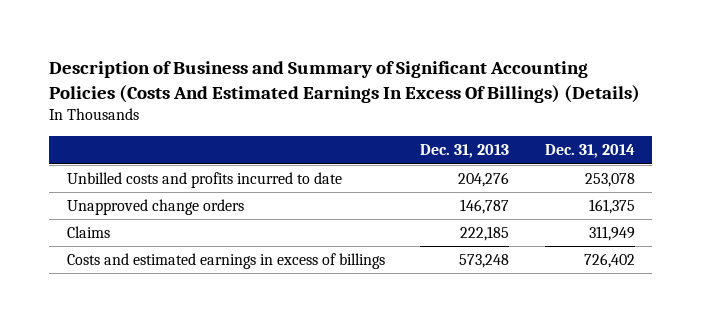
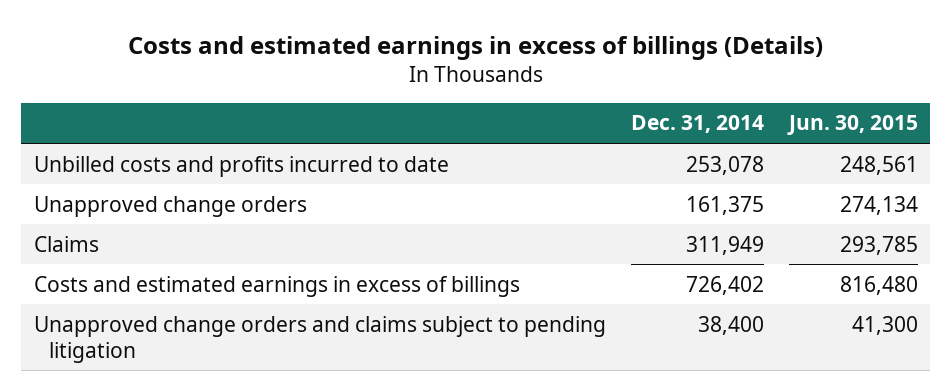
[49,61,641,103] Description of Business and Summary of Significant Accounting Policies (Costs And Estimated Earnings In Excess Of Billings) (Details) -> [127,35,823,60] Costs and estimated earnings in excess of billings (Details)
[420,144,510,159] Dec. 31, 2013 -> none
none -> [786,115,918,136] Jun. 30, 2015
none -> [33,315,606,363] Unapproved change orders and claims subject to pending litigation

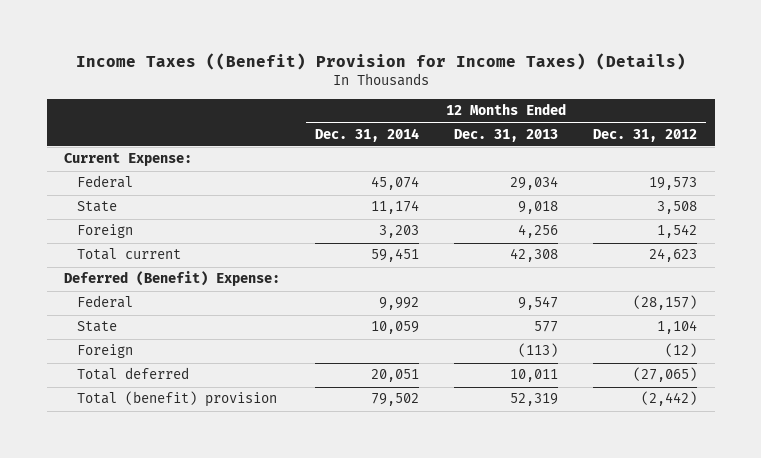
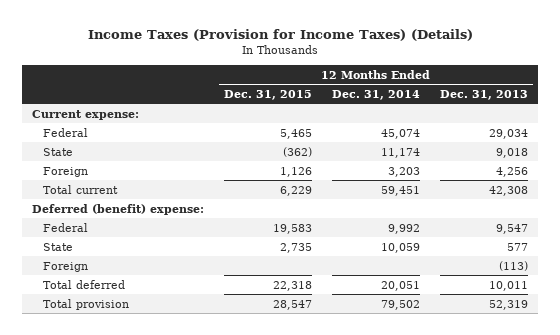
[75,53,686,71] Income Taxes ((Benefit) Provision for Income Taxes) (Details) -> [87,28,473,41] Income Taxes (Provision for Income Taxes) (Details)
[593,128,698,142] Dec. 31, 2012 -> none
none -> [223,89,312,100] Dec. 31, 2015
[64,153,193,167] Current Expense: -> [31,109,139,120] Current expense:
[64,271,281,287] Deferred (Benefit) Expense: -> [31,203,204,215] Deferred (benefit) expense:
[77,391,278,408] Total (benefit) provision -> [42,298,129,310] Total provision

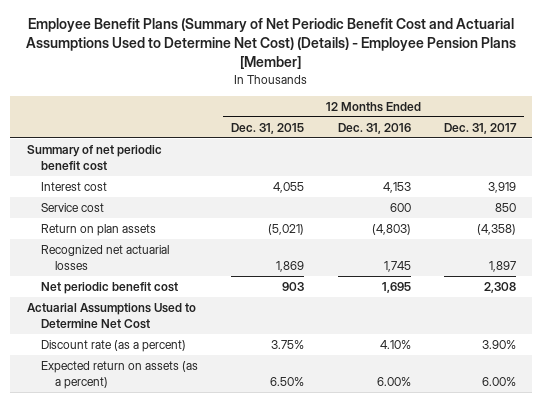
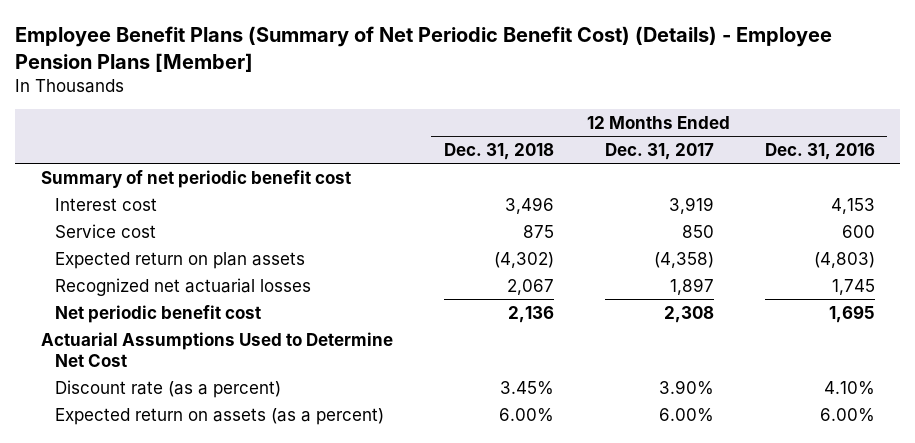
[26,18,517,69] Employee Benefit Plans (Summary of Net Periodic Benefit Cost and Actuarial Assumptions Used to Determine Net Cost) (Details) - Employee Pension Plans [Member] -> [15,25,833,72] Employee Benefit Plans (Summary of Net Periodic Benefit Cost) (Details) - Employee Pension Plans [Member]
[231,122,305,134] Dec. 31, 2015 -> none
none -> [443,143,554,161] Dec. 31, 2018
[41,223,157,236] Return on plan assets -> [55,251,306,269] Expected return on plan assets

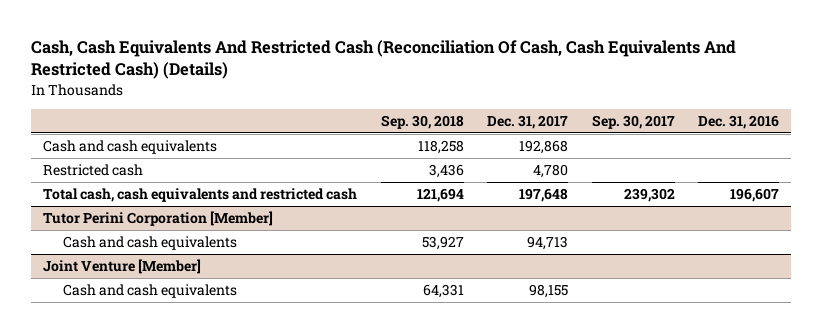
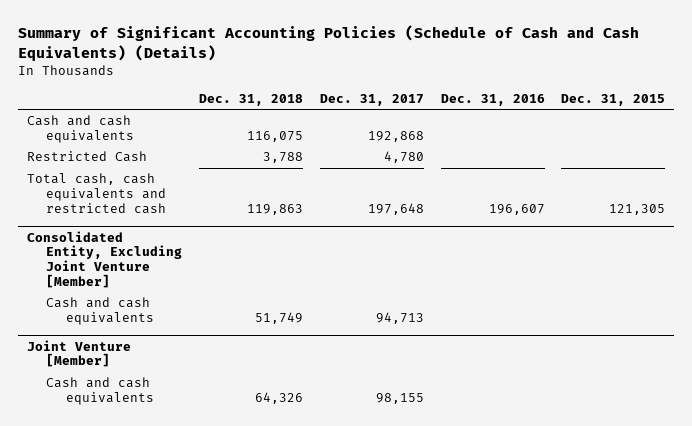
[31,40,737,80] Cash, Cash Equivalents And Restricted Cash (Reconciliation Of Cash, Cash Equivalents And Restricted Cash) (Details) -> [18,24,640,61] Summary of Significant Accounting Policies (Schedule of Cash and Cash Equivalents) (Details)
[380,114,464,129] Sep. 30, 2018 -> none
[591,114,675,129] Sep. 30, 2017 -> none
none -> [198,93,303,106] Dec. 31, 2018
none -> [561,93,666,106] Dec. 31, 2015
[43,164,144,177] Restricted cash -> [26,151,147,163] Restricted Cash
[43,211,274,227] Tutor Perini Corporation [Member] -> none
none -> [26,230,183,288] Consolidated Entity, Excluding Joint Venture [Member]

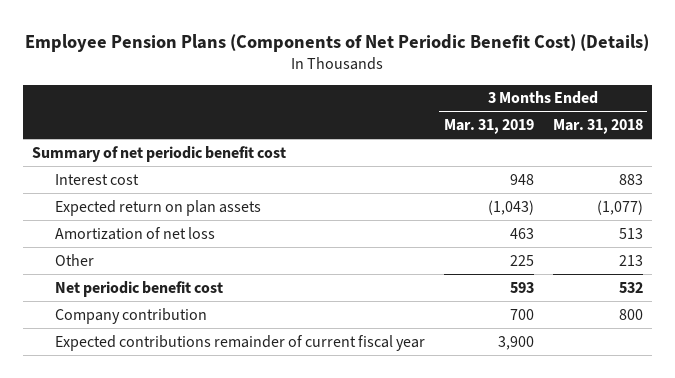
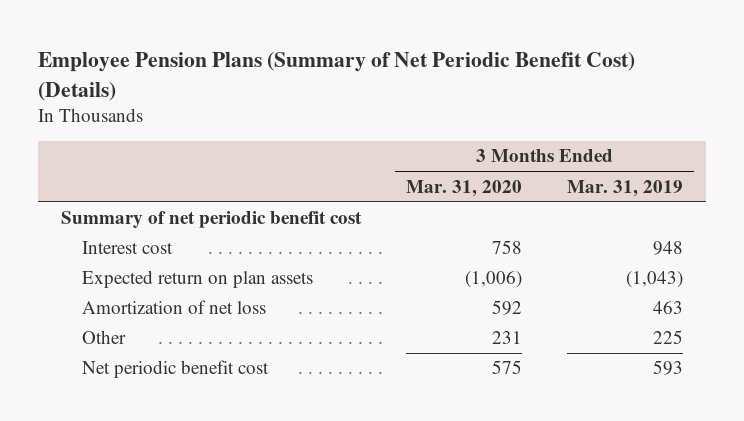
[25,33,650,52] Employee Pension Plans (Components of Net Periodic Benefit Cost) (Details) -> [38,52,636,101] Employee Pension Plans (Summary of Net Periodic Benefit Cost) (Details)
[552,118,643,134] Mar. 31, 2018 -> none
none -> [405,179,522,197] Mar. 31, 2020
[55,307,208,324] Company contribution -> none
[55,334,426,351] Expected contributions remainder of current fiscal year -> none

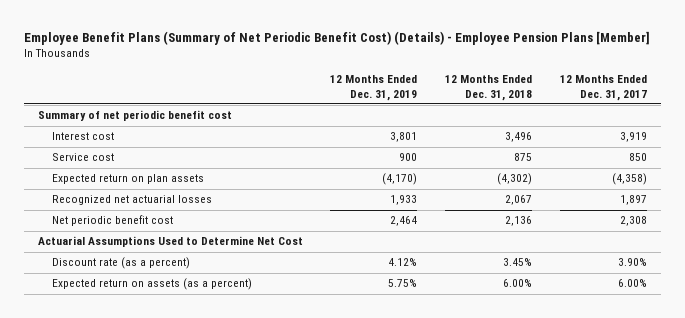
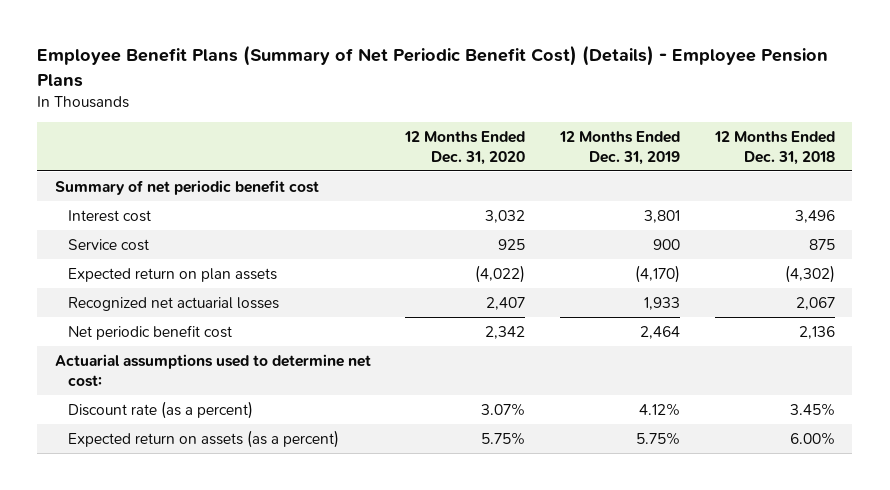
[23,30,650,45] Employee Benefit Plans (Summary of Net Periodic Benefit Cost) (Details) - Employee Pension Plans [Member] -> [37,45,829,87] Employee Benefit Plans (Summary of Net Periodic Benefit Cost) (Details) - Employee Pension Plans
[560,74,648,101] 12 Months Ended Dec. 31, 2017 -> none
none -> [404,130,526,165] 12 Months Ended Dec. 31, 2020
[37,236,303,248] Actuarial Assumptions Used to Determine Net Cost -> [54,353,371,387] Actuarial assumptions used to determine net cost:

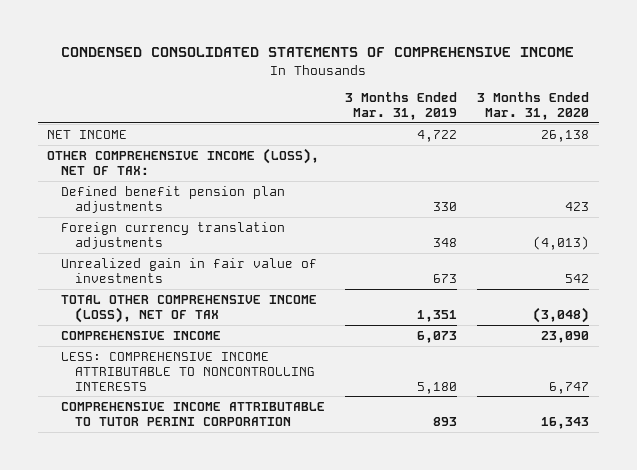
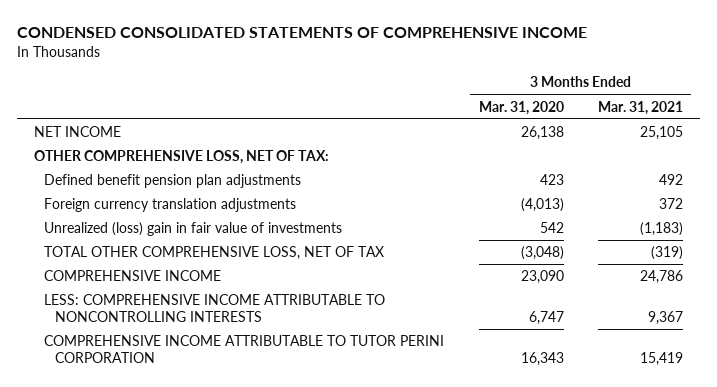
[345,92,458,121] 3 Months Ended Mar. 31, 2019 -> none
none -> [597,100,683,115] Mar. 31, 2021
[47,147,320,175] OTHER COMPREHENSIVE INCOME (LOSS), NET OF TAX: -> [33,150,329,165] OTHER COMPREHENSIVE LOSS, NET OF TAX:
[61,257,318,283] Unrealized gain in fair value of investments -> [44,222,343,237] Unrealized (loss) gain in fair value of investments
[61,294,318,323] TOTAL OTHER COMPREHENSIVE INCOME (LOSS), NET OF TAX -> [44,246,385,261] TOTAL OTHER COMPREHENSIVE LOSS, NET OF TAX

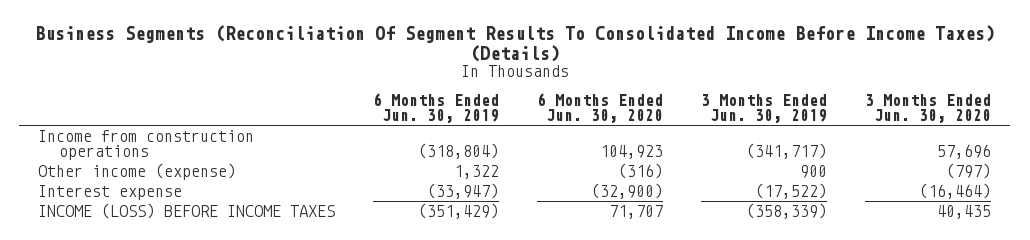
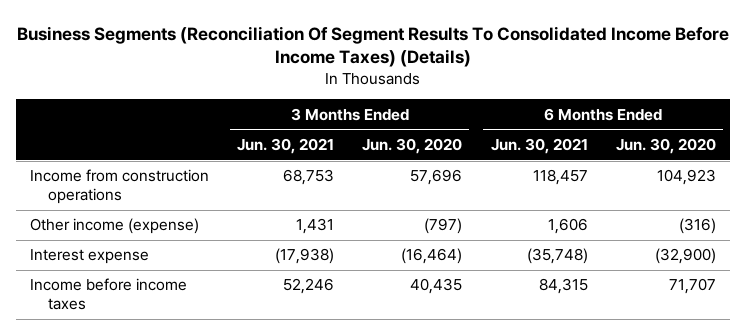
[373,92,500,124] 6 Months Ended Jun. 30, 2019 -> none
[701,93,828,124] 3 Months Ended Jun. 30, 2019 -> none
none -> [237,137,335,154] Jun. 30, 2021
none -> [490,137,588,154] Jun. 30, 2021
[38,202,336,219] INCOME (LOSS) BEFORE INCOME TAXES -> [29,278,187,311] Income before income taxes

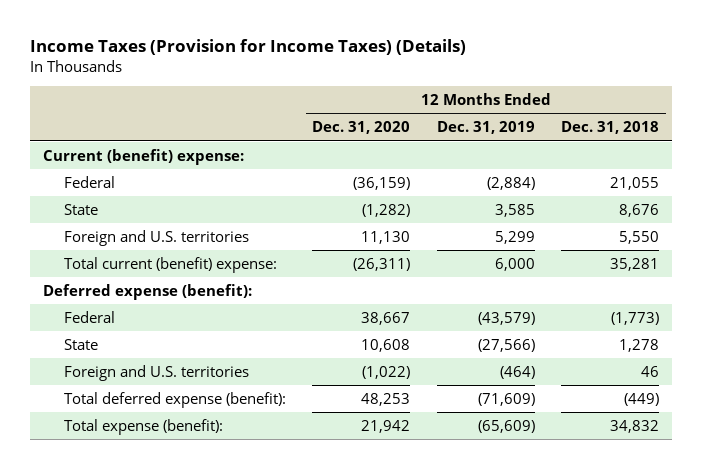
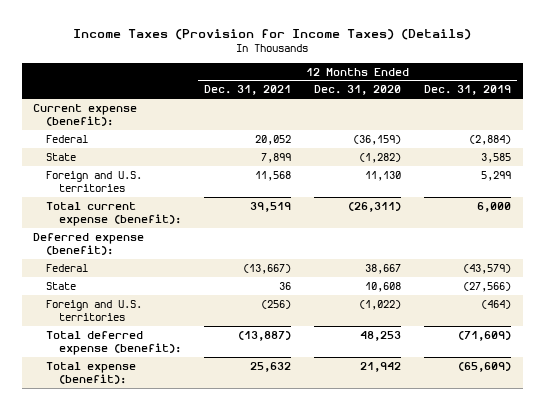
[561,121,660,135] Dec. 31, 2018 -> none
none -> [203,85,291,96] Dec. 31, 2021
[42,148,244,165] Current (benefit) expense: -> [33,103,138,126] Current expense (benefit):
[64,256,278,273] Total current (benefit) expense: -> [45,201,181,226] Total current expense (benefit):

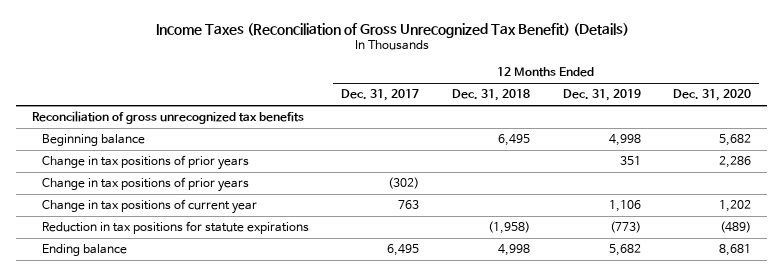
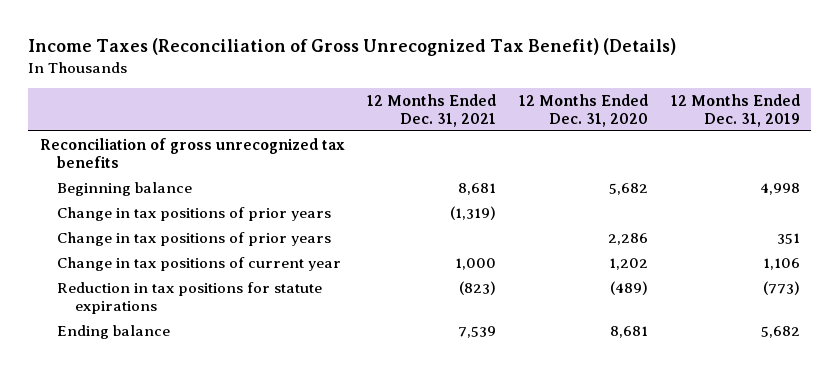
[341,89,420,102] Dec. 31, 2017 -> none
[451,89,530,102] Dec. 31, 2018 -> none
none -> [367,93,497,127] 12 Months Ended Dec. 31, 2021
[41,155,249,171] Change in tax positions of prior years -> [57,231,332,246] Change in tax positions of prior years

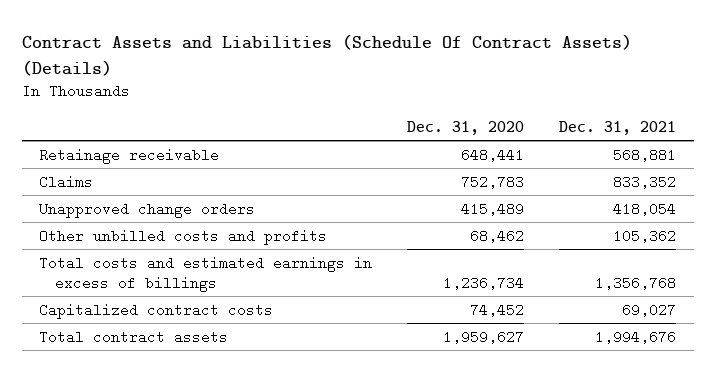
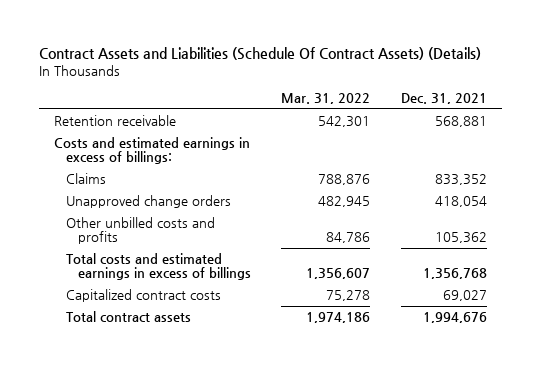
[407,120,525,135] Dec. 31, 2020 -> none
none -> [281,93,371,105] Mar. 31, 2022
[39,147,220,164] Retainage receivable -> [54,115,177,127] Retention receivable
none -> [54,137,251,165] Costs and estimated earnings in excess of billings:

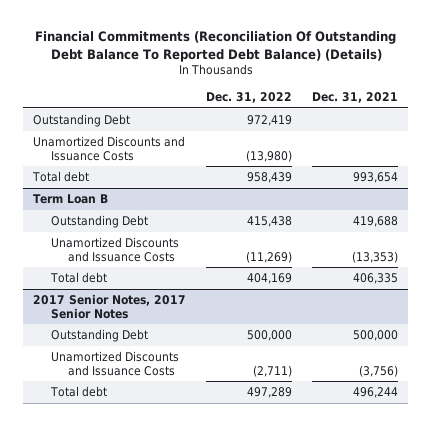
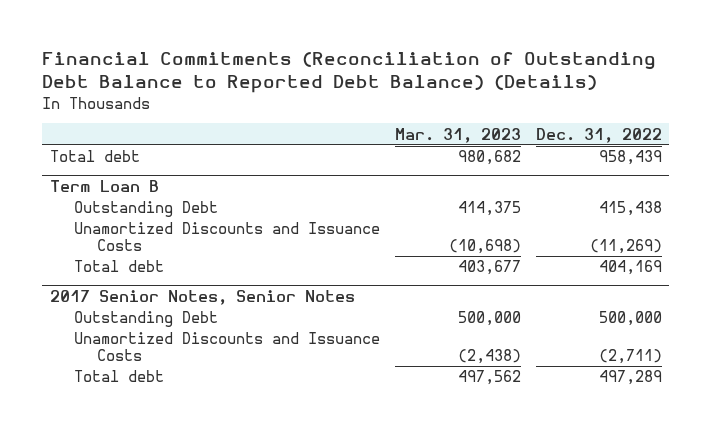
[34,31,396,62] Financial Commitments (Reconciliation Of Outstanding Debt Balance To Reported Debt Balance) (Details) -> [42,52,657,94] Financial Commitments (Reconciliation of Outstanding Debt Balance to Reported Debt Balance) (Details)
[312,91,399,103] Dec. 31, 2021 -> none
none -> [394,127,521,143] Mar. 31, 2023
[33,114,131,128] Outstanding Debt -> none
[33,136,186,161] Unamortized Discounts and Issuance Costs -> none
[33,294,187,319] 2017 Senior Notes, 2017 Senior Notes -> [49,289,355,305] 2017 Senior Notes, Senior Notes

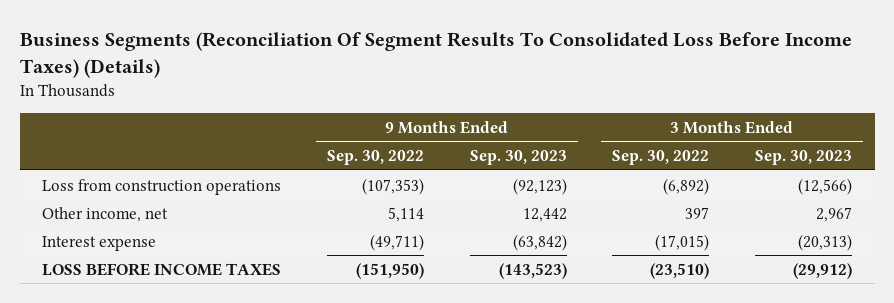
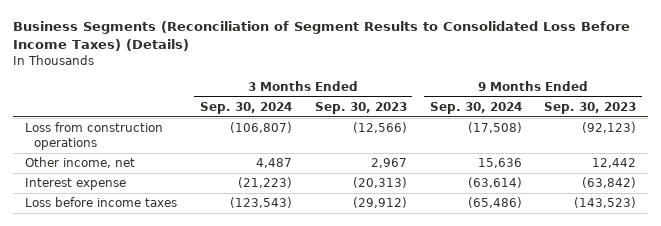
[19,32,852,79] Business Segments (Reconciliation Of Segment Results To Consolidated Loss Before Income Taxes) (Details) -> [13,21,631,52] Business Segments (Reconciliation of Segment Results to Consolidated Loss Before Income Taxes) (Details)
[327,150,425,166] Sep. 30, 2022 -> none
[612,150,710,166] Sep. 30, 2022 -> none
none -> [199,101,292,114] Sep. 30, 2024
none -> [429,101,522,114] Sep. 30, 2024
[42,262,282,276] LOSS BEFORE INCOME TAXES -> [24,197,177,208] Loss before income taxes

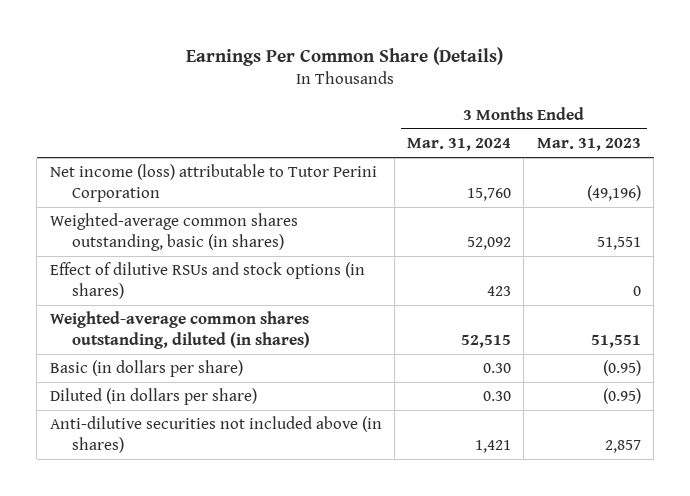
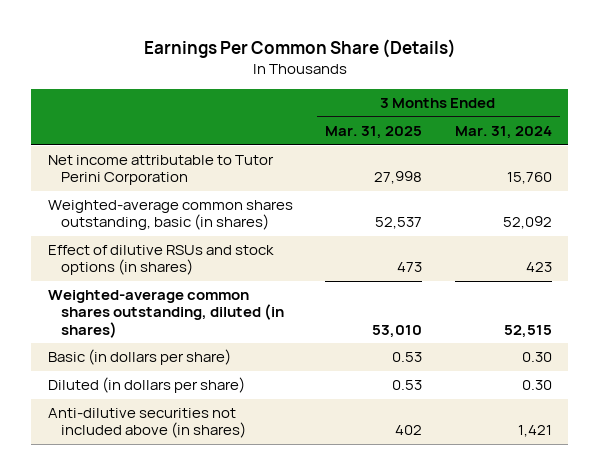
[536,137,641,151] Mar. 31, 2023 -> none
none -> [325,126,423,140] Mar. 31, 2025
[49,164,377,202] Net income (loss) attributable to Tutor Perini Corporation -> [47,155,274,186] Net income attributable to Tutor Perini Corporation

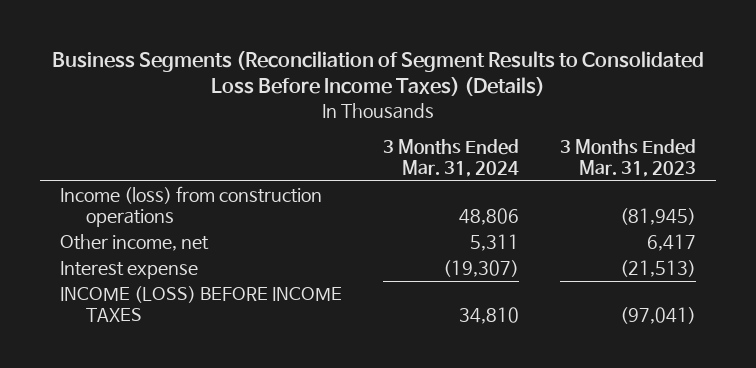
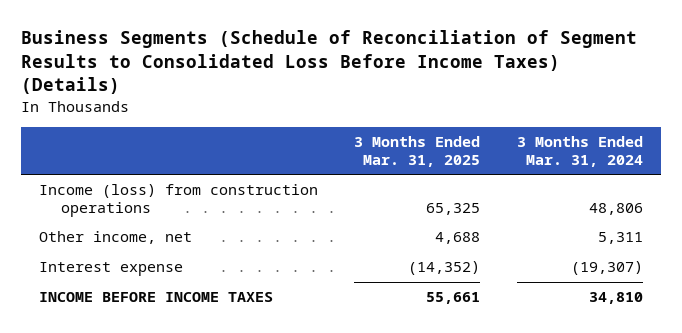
[52,50,705,97] Business Segments (Reconciliation of Segment Results to Consolidated Loss Before Income Taxes) (Details) -> [20,30,637,95] Business Segments (Schedule of Reconciliation of Segment Results to Consolidated Loss Before Income Taxes) (Details)
[559,139,696,178] 3 Months Ended Mar. 31, 2023 -> none
none -> [354,136,481,167] 3 Months Ended Mar. 31, 2025
[60,286,343,323] INCOME (LOSS) BEFORE INCOME TAXES -> [38,292,273,303] INCOME BEFORE INCOME TAXES

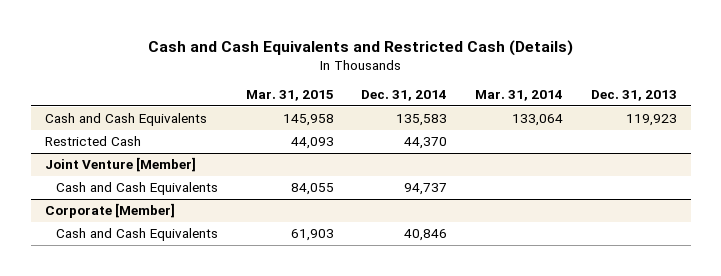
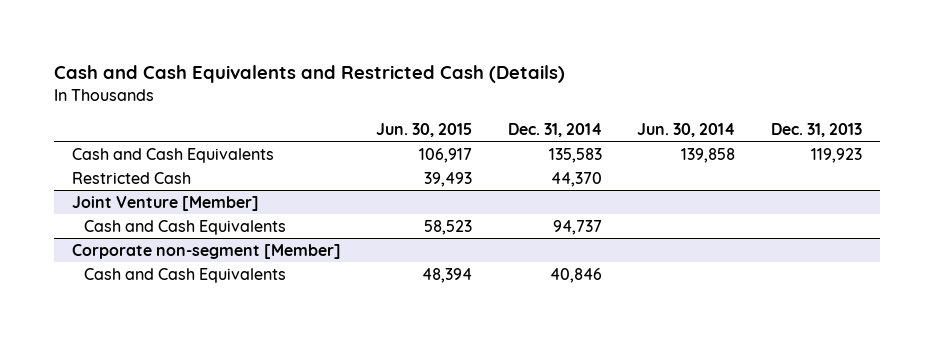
[245,90,334,102] Mar. 31, 2015 -> none
[475,90,564,102] Mar. 31, 2014 -> none
none -> [376,122,473,137] Jun. 30, 2015
none -> [637,122,736,137] Jun. 30, 2014
[44,203,175,219] Corporate [Member] -> [71,243,341,259] Corporate non-segment [Member]

